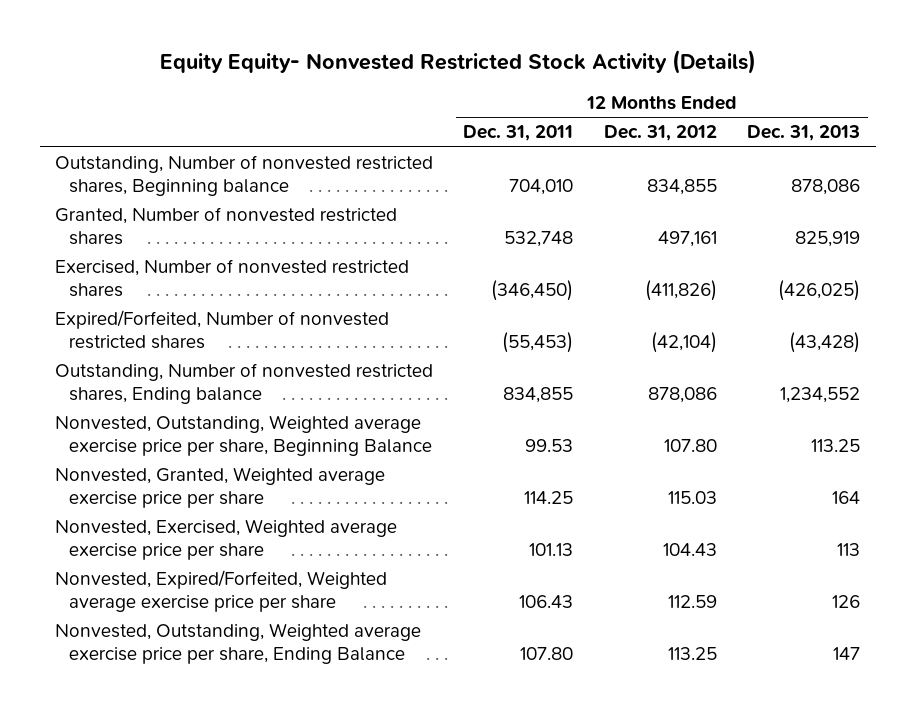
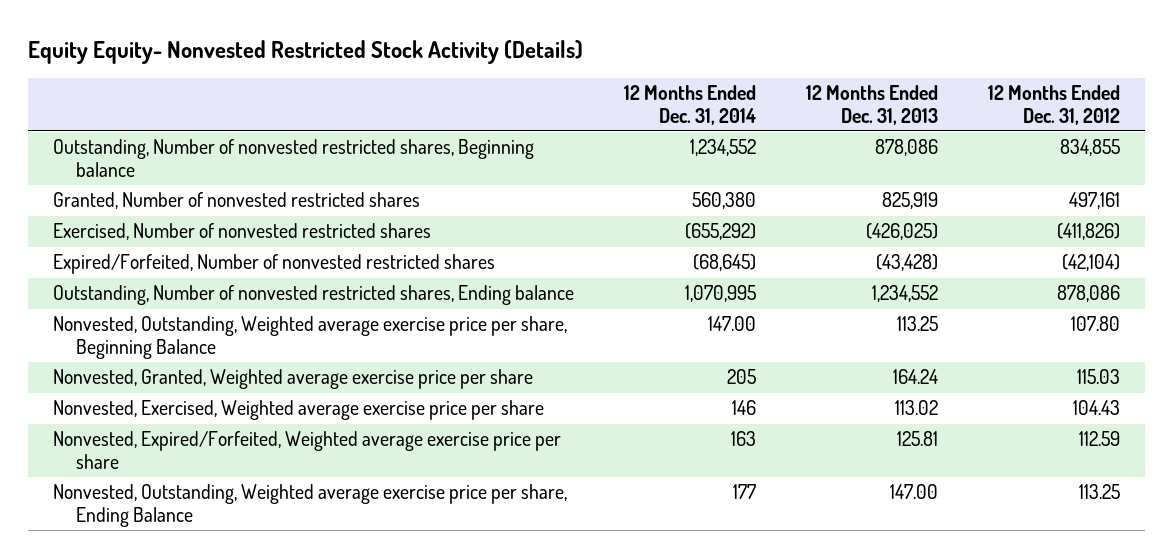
[463,125,574,142] Dec. 31, 2011 -> none
none -> [624,85,757,125] 12 Months Ended Dec. 31, 2014
[832,490,861,504] 164 -> [893,369,939,385] 164.24
[837,542,861,556] 113 -> [895,400,939,416] 113.02
[832,594,861,608] 126 -> [897,431,939,447] 125.81
[833,646,861,660] 147 -> [890,484,939,500] 147.00

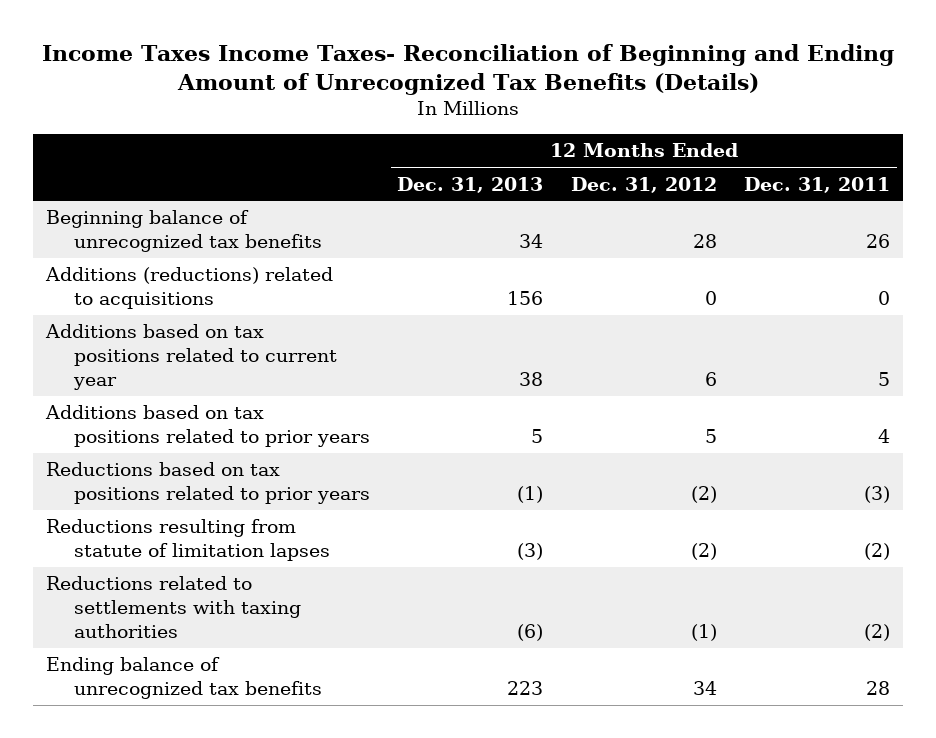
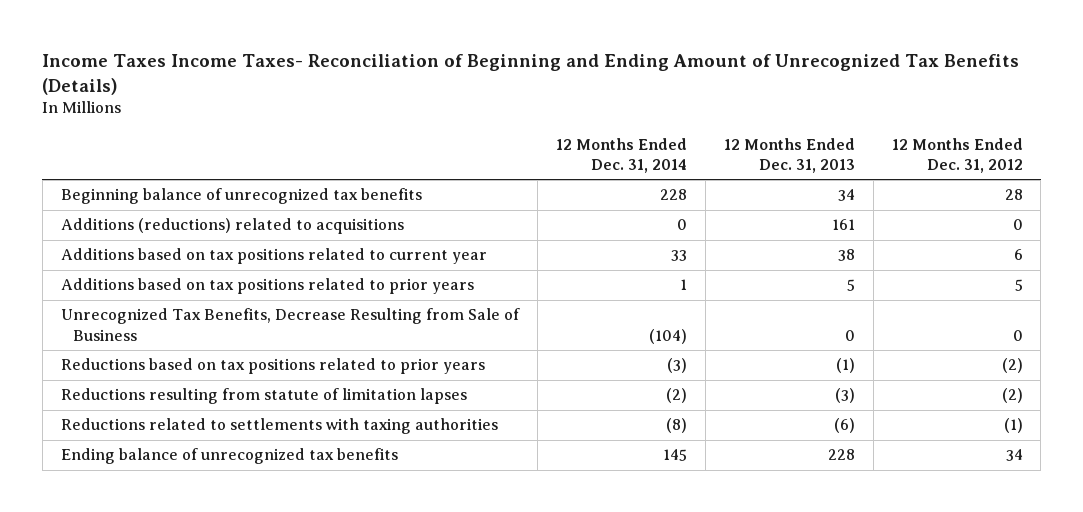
[743,176,890,193] Dec. 31, 2011 -> none
none -> [555,137,687,173] 12 Months Ended Dec. 31, 2014
[507,291,544,306] 156 -> [831,219,855,231] 161
none -> [60,308,520,341] Unrecognized Tax Benefits, Decrease Resulting from Sale of Business
[507,681,544,696] 223 -> [827,449,855,461] 228

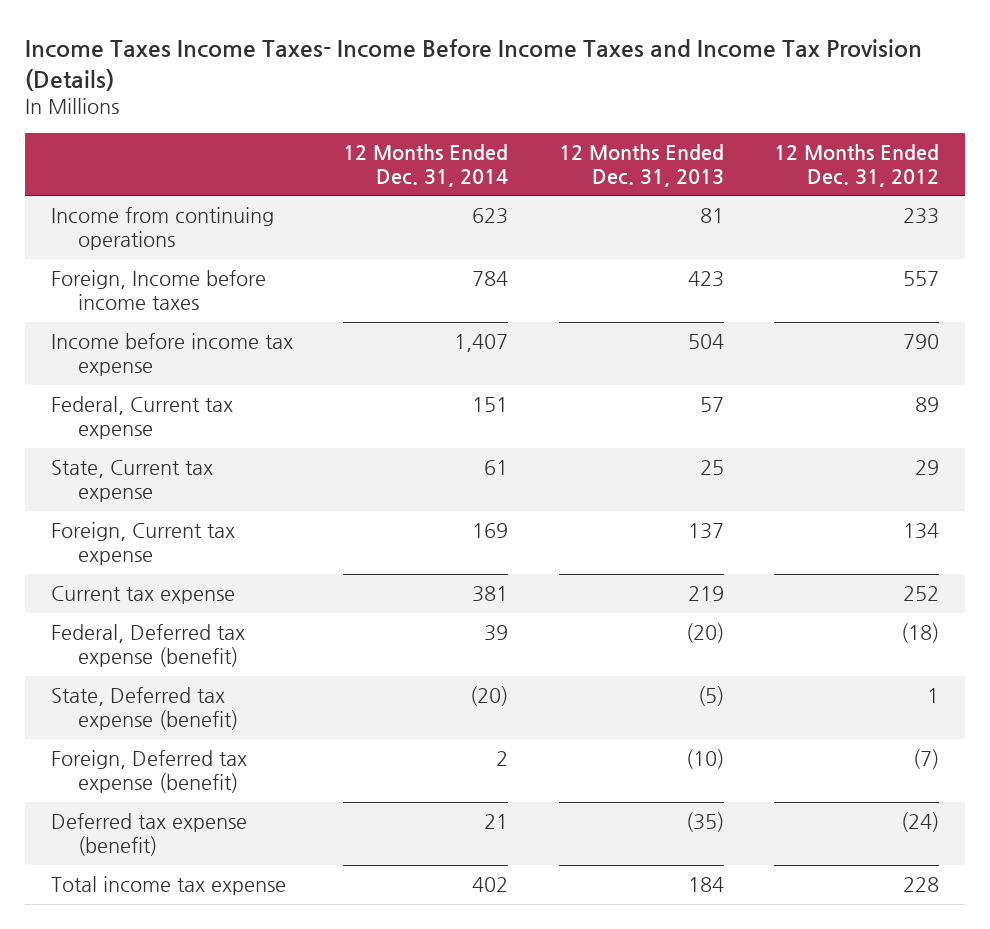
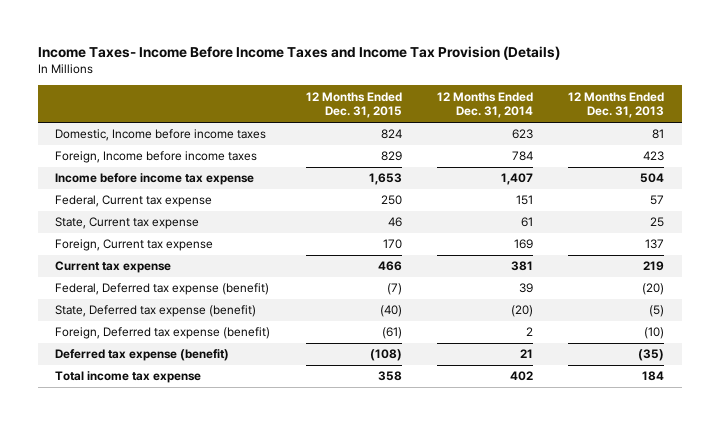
[25,38,923,91] Income Taxes Income Taxes- Income Before Income Taxes and Income Tax Provision (Details) -> [37,45,560,60] Income Taxes- Income Before Income Taxes and Income Tax Provision (Details)
[774,144,940,187] 12 Months Ended Dec. 31, 2012 -> none
none -> [305,91,402,119] 12 Months Ended Dec. 31, 2015
[50,207,274,250] Income from continuing operations -> [55,129,267,142] Domestic, Income before income taxes

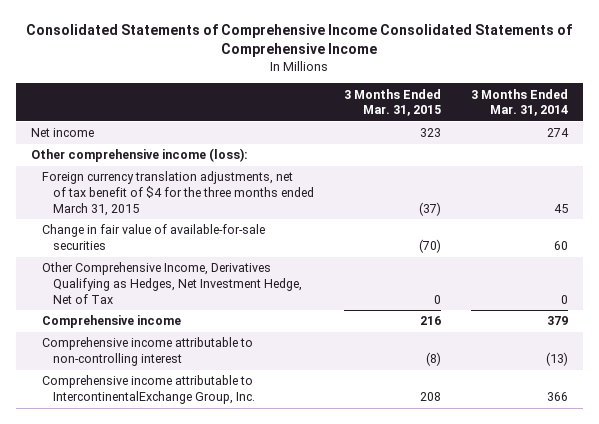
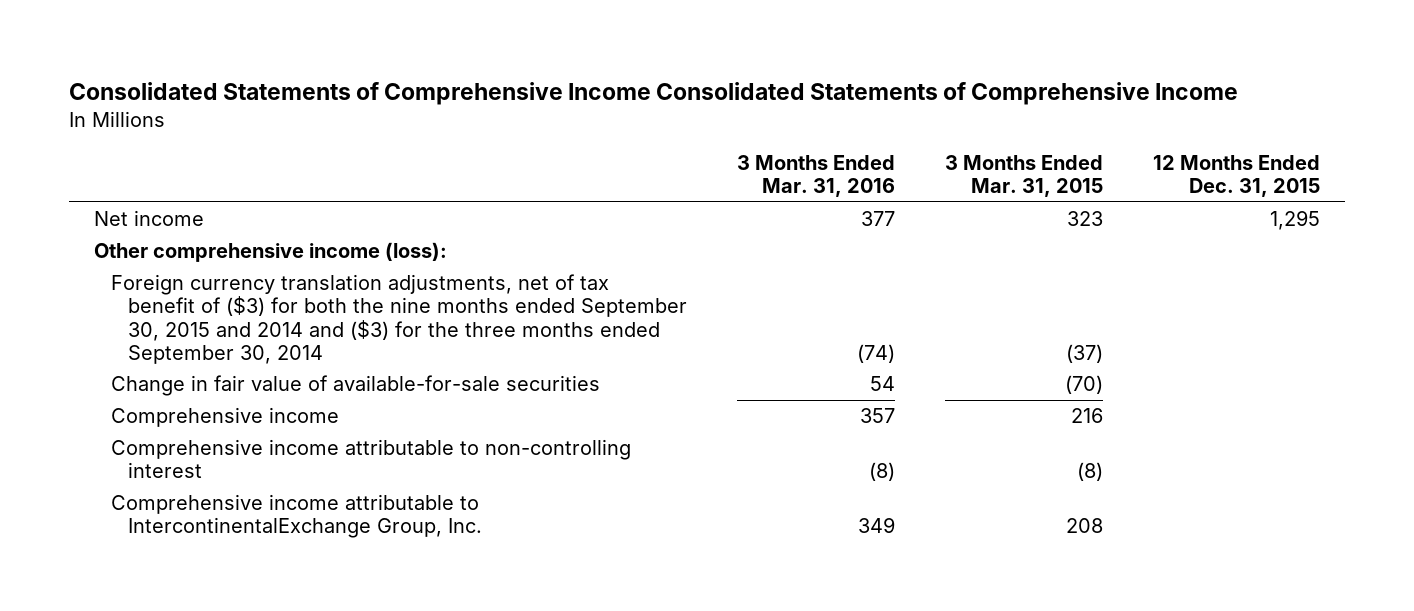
[470,88,568,117] 3 Months Ended Mar. 31, 2014 -> none
none -> [736,154,895,198] 3 Months Ended Mar. 31, 2016
none -> [1153,154,1321,198] 12 Months Ended Dec. 31, 2015
[41,171,314,216] Foreign currency translation adjustments, net of tax benefit of $4 for the three months ended March 31, 2015 -> [110,274,687,364] Foreign currency translation adjustments, net of tax benefit of ($3) for both the nine months ended September 30, 2015 and 2014 and ($3) for the three months ended September 30, 2014
[41,262,302,304] Other Comprehensive Income, Derivatives Qualifying as Hedges, Net Investment Hedge, Net of Tax -> none

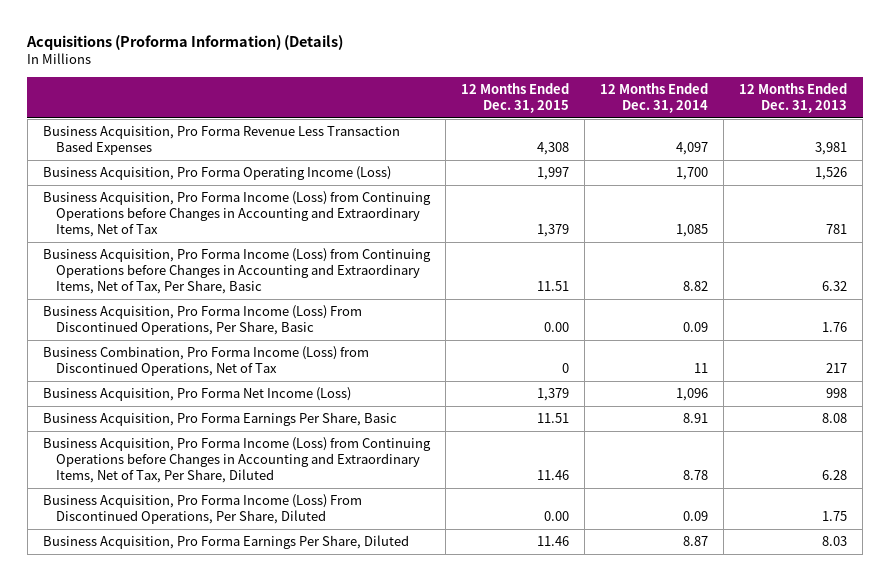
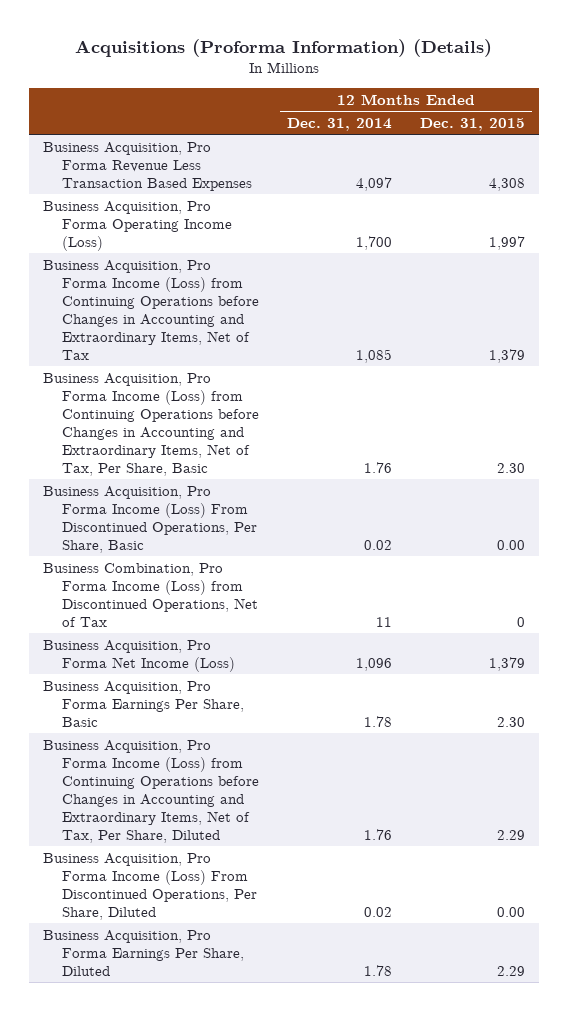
[739,83,848,114] 12 Months Ended Dec. 31, 2013 -> none
[536,281,569,292] 11.51 -> [497,462,526,473] 2.30
[683,281,709,292] 8.82 -> [364,461,393,473] 1.76
[683,322,709,333] 0.09 -> [364,539,393,550] 0.02
[536,413,569,424] 11.51 -> [497,716,526,727] 2.30
[683,413,709,424] 8.91 -> [364,715,393,727] 1.78
[536,470,569,481] 11.46 -> [497,829,526,840] 2.29
[683,470,709,481] 8.78 -> [364,828,393,840] 1.76
[683,511,709,522] 0.09 -> [364,906,393,917] 0.02
[536,536,569,547] 11.46 -> [497,965,526,976] 2.29
[683,536,709,547] 8.87 -> [364,964,393,976] 1.78

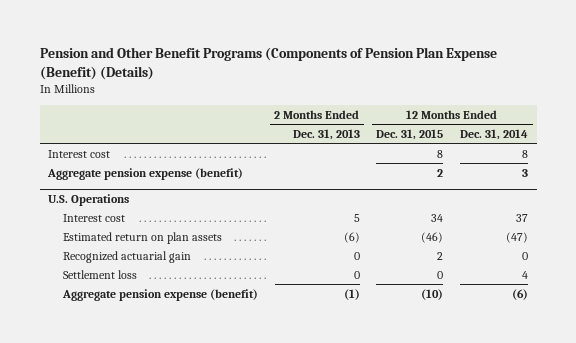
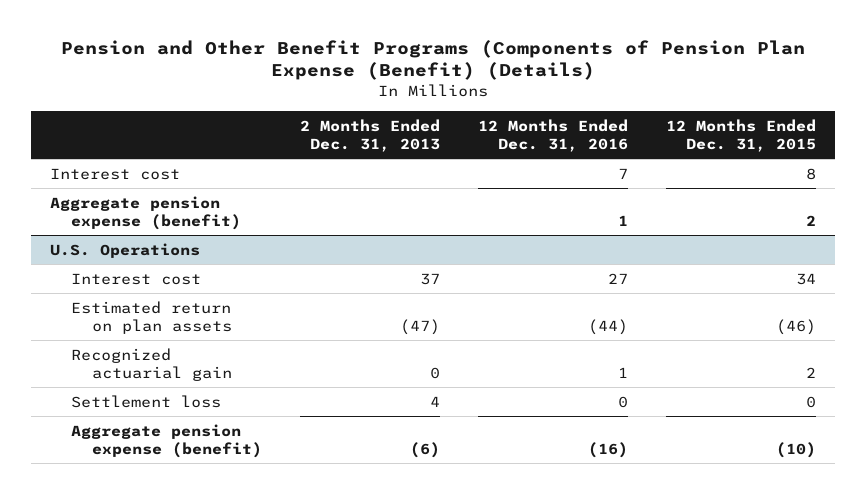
[460,128,529,140] Dec. 31, 2014 -> none
none -> [477,118,628,152] 12 Months Ended Dec. 31, 2016
[353,213,360,222] 5 -> [420,272,441,285] 37
[343,231,360,243] (6) -> [400,318,441,335] (47)
[353,270,360,279] 0 -> [430,395,441,407] 4
[343,288,360,300] (1) -> [410,441,441,458] (6)

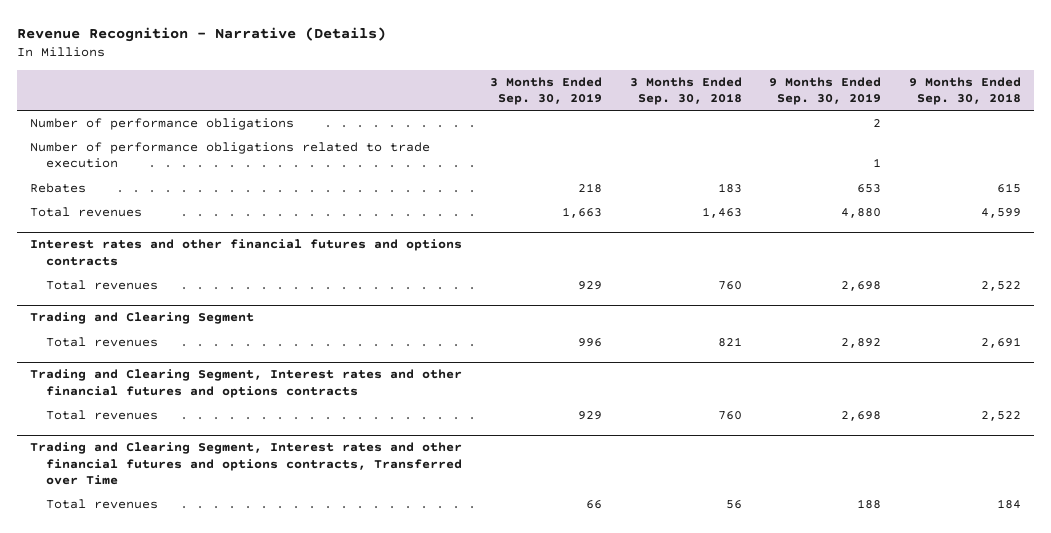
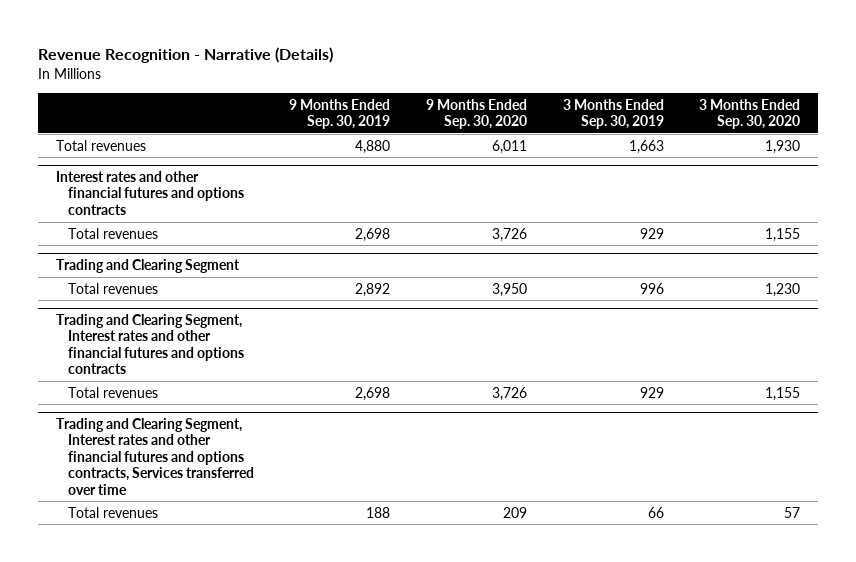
[629,76,742,106] 3 Months Ended Sep. 30, 2018 -> none
[908,76,1021,106] 9 Months Ended Sep. 30, 2018 -> none
none -> [426,98,528,130] 9 Months Ended Sep. 30, 2020
none -> [699,98,801,130] 3 Months Ended Sep. 30, 2020
[30,118,295,131] Number of performance obligations -> none
[30,142,431,169] Number of performance obligations related to trade execution -> none
[30,183,87,194] Rebates -> none
[30,442,463,485] Trading and Clearing Segment, Interest rates and other financial futures and options contracts, Transferred over Time -> [55,418,254,495] Trading and Clearing Segment, Interest rates and other financial futures and options contracts, Services transferred over time

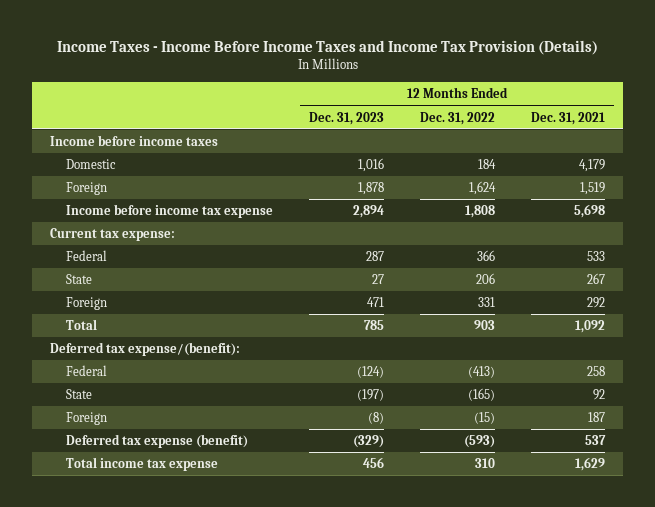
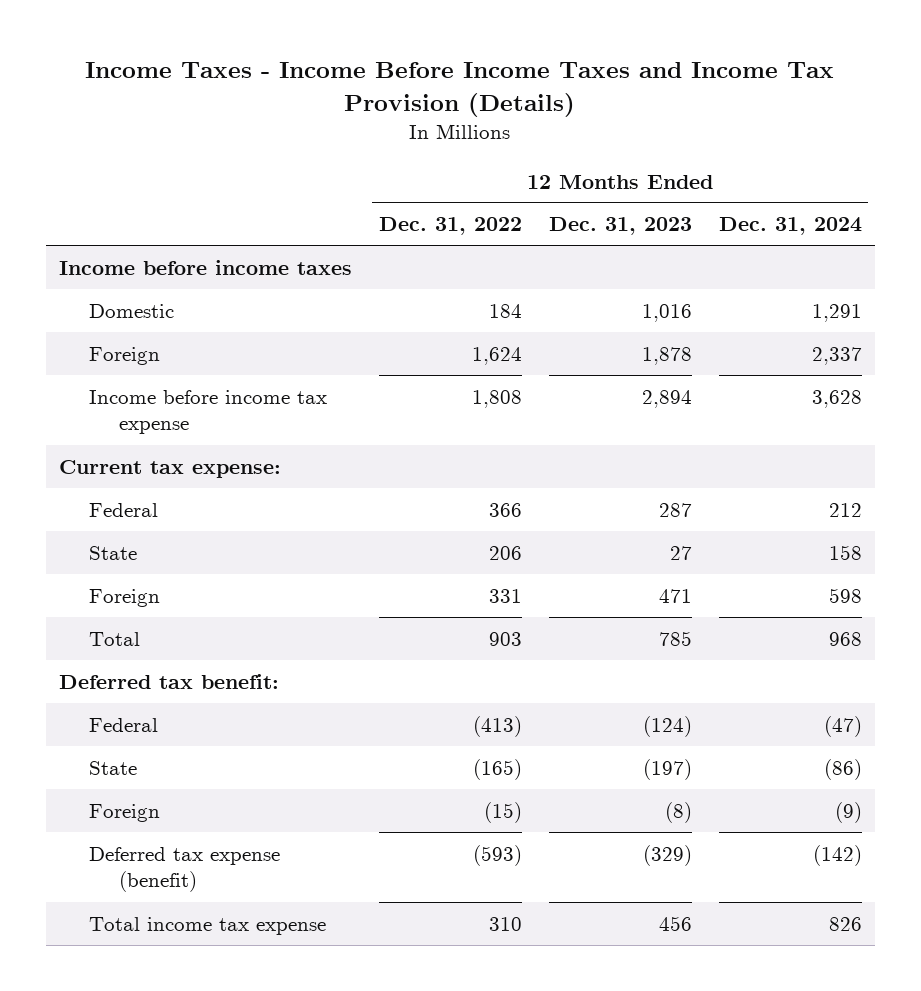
[531,111,606,125] Dec. 31, 2021 -> none
none -> [718,217,862,236] Dec. 31, 2024
[50,341,241,356] Deferred tax expense/(benefit): -> [59,673,280,689] Deferred tax benefit:

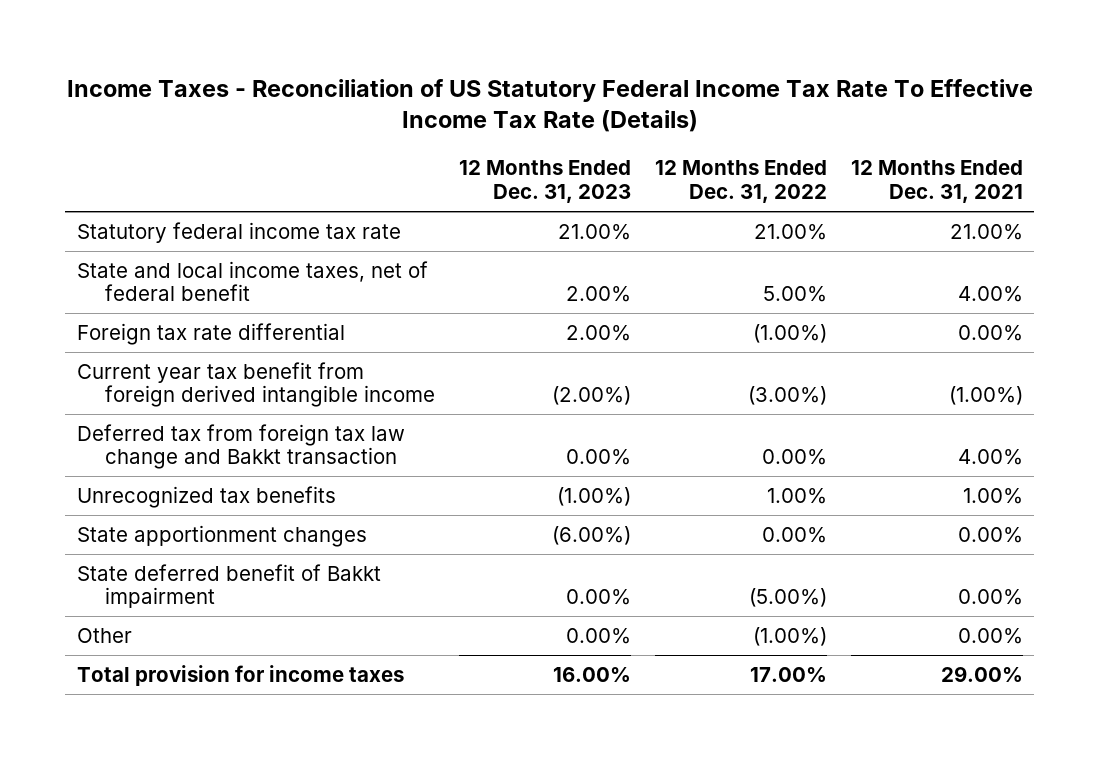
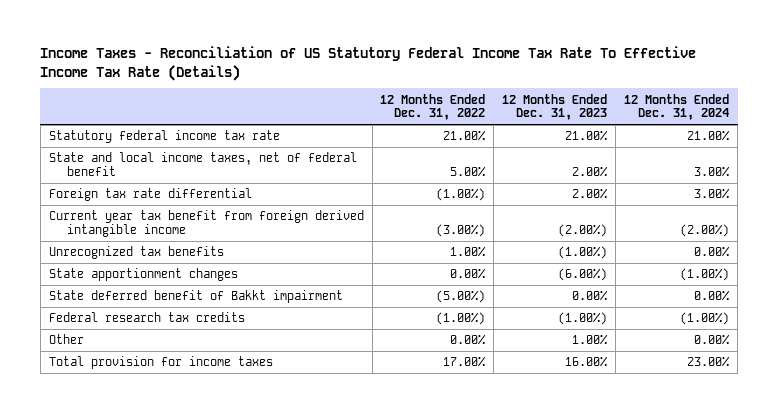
[850,160,1023,204] 12 Months Ended Dec. 31, 2021 -> none
none -> [624,93,730,121] 12 Months Ended Dec. 31, 2024
[76,423,405,470] Deferred tax from foreign tax law change and Bakkt transaction -> none
none -> [48,312,245,323] Federal research tax credits
[566,627,632,644] 0.00% -> [572,334,609,346] 1.00%
[752,626,827,646] (1.00%) -> [450,334,487,346] 0.00%

